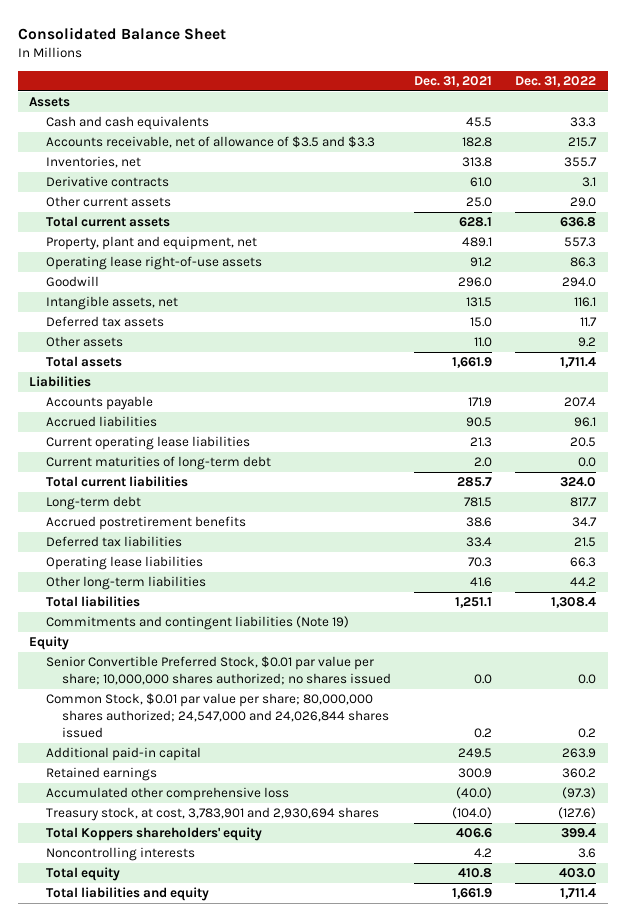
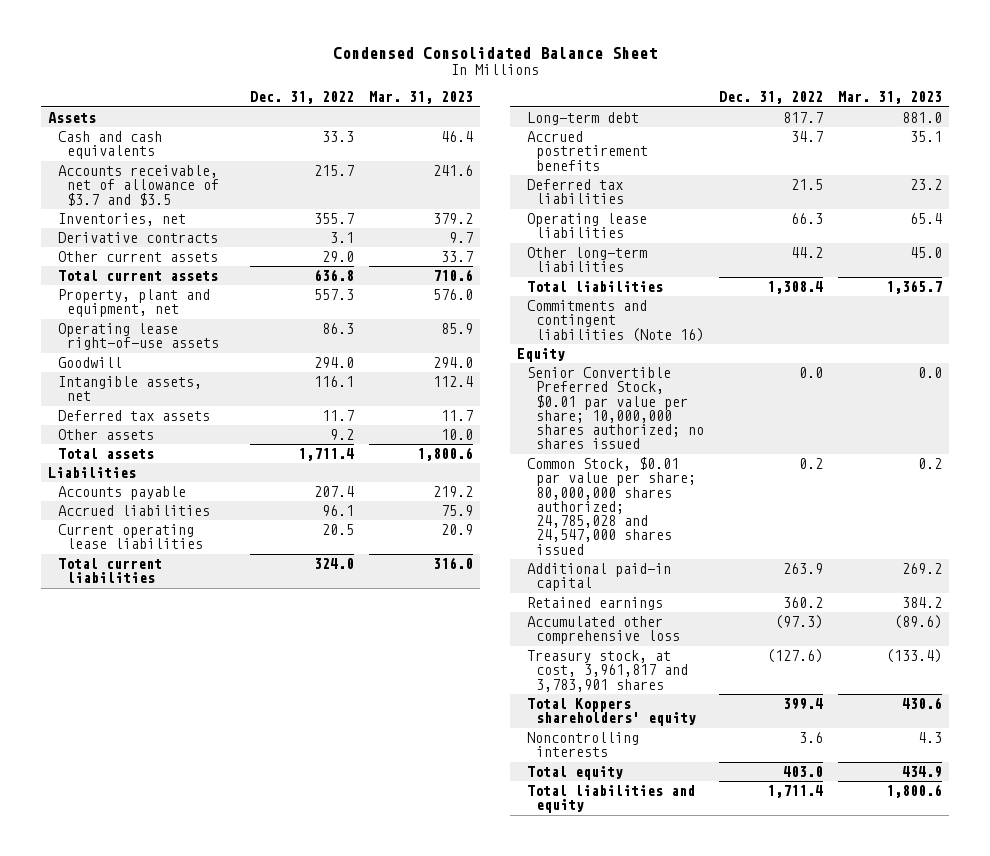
[17,26,226,40] Consolidated Balance Sheet -> [333,47,658,60] Condensed Consolidated Balance Sheet
[414,76,493,88] Dec. 31, 2021 -> none
none -> [368,91,473,105] Mar. 31, 2023
[45,136,375,149] Accounts receivable, net of allowance of $3.5 and $3.3 -> [57,165,219,206] Accounts receivable, net of allowance of $3.7 and $3.5
[45,456,271,471] Current maturities of long-term debt -> none
[45,616,349,631] Commitments and contingent liabilities (Note 19) -> [526,300,705,342] Commitments and contingent liabilities (Note 16)
[45,693,390,738] Common Stock, $0.01 par value per share; 80,000,000 shares authorized; 24,547,000 and 24,026,844 shares issued -> [526,457,697,555] Common Stock, $0.01 par value per share; 80,000,000 shares authorized; 24,785,028 and 24,547,000 shares issued
[45,807,379,822] Treasury stock, at cost, 3,783,901 and 2,930,694 shares -> [526,650,689,692] Treasury stock, at cost, 3,961,817 and 3,783,901 shares

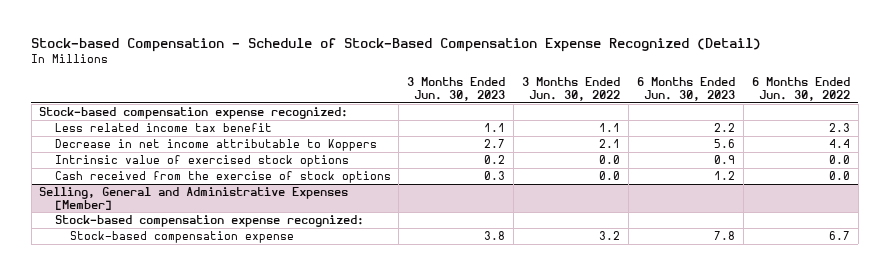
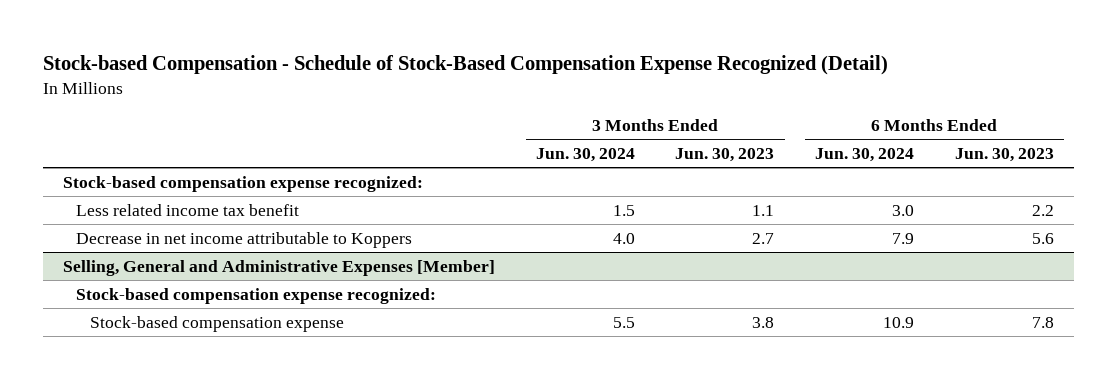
[522,77,621,102] 3 Months Ended Jun. 30, 2022 -> none
[751,77,850,102] 6 Months Ended Jun. 30, 2022 -> none
none -> [535,148,635,163] Jun. 30, 2024
none -> [815,148,915,163] Jun. 30, 2024
[54,155,349,168] Intrinsic value of exercised stock options -> none
[54,171,391,184] Cash received from the exercise of stock options -> none

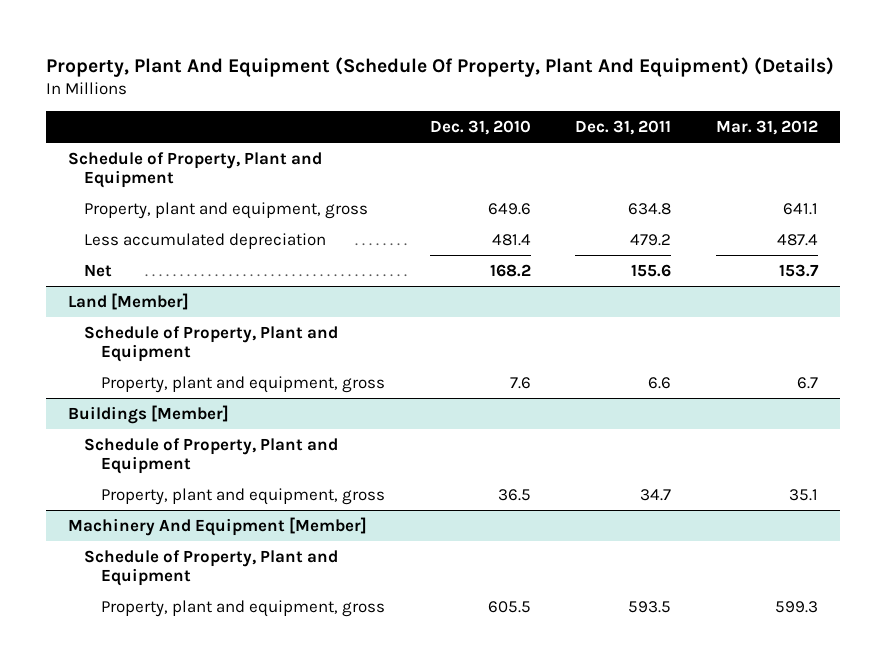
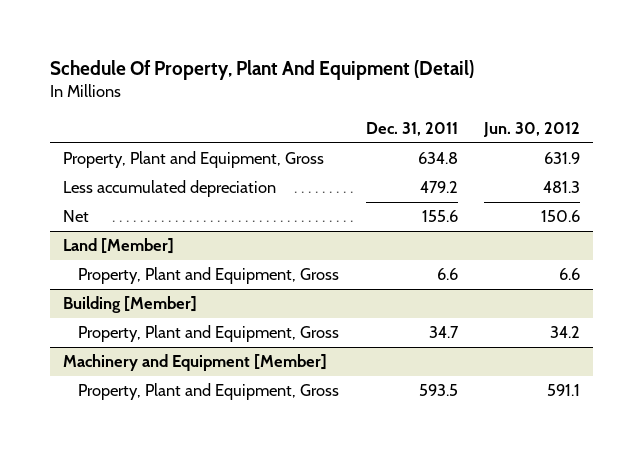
[45,56,834,77] Property, Plant And Equipment (Schedule Of Property, Plant And Equipment) (Details) -> [49,60,474,81] Schedule Of Property, Plant And Equipment (Detail)
[429,119,531,135] Dec. 31, 2010 -> none
[715,119,818,135] Mar. 31, 2012 -> none
none -> [483,121,581,137] Jun. 30, 2012
[67,151,322,189] Schedule of Property, Plant and Equipment -> none
[84,201,369,219] Property, plant and equipment, gross -> [63,151,325,169] Property, Plant and Equipment, Gross
[84,325,339,363] Schedule of Property, Plant and Equipment -> none
[84,437,339,475] Schedule of Property, Plant and Equipment -> none
[84,549,339,587] Schedule of Property, Plant and Equipment -> none
[100,375,385,393] Property, plant and equipment, gross -> [78,267,340,285] Property, Plant and Equipment, Gross
[67,404,229,424] Buildings [Member] -> [63,296,198,314] Building [Member]
[100,487,385,505] Property, plant and equipment, gross -> [78,325,340,343] Property, Plant and Equipment, Gross
[67,516,367,536] Machinery And Equipment [Member] -> [63,354,328,372] Machinery and Equipment [Member]
[100,599,385,617] Property, plant and equipment, gross -> [78,383,340,401] Property, Plant and Equipment, Gross

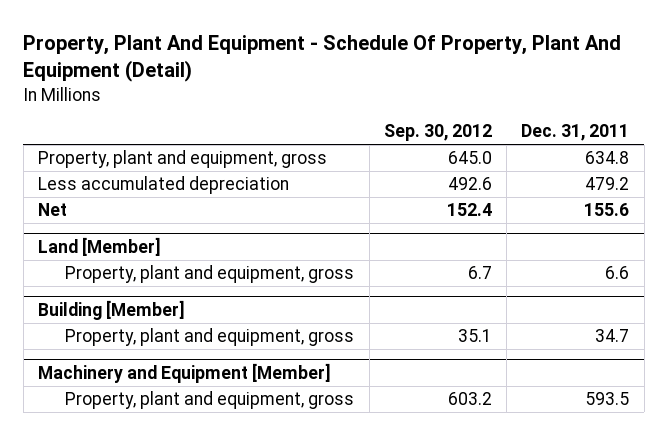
[49,60,474,81] Schedule Of Property, Plant And Equipment (Detail) -> [23,35,622,83] Property, Plant And Equipment - Schedule Of Property, Plant And Equipment (Detail)
[483,121,581,137] Jun. 30, 2012 -> none
none -> [383,124,492,142] Sep. 30, 2012
[63,151,325,169] Property, Plant and Equipment, Gross -> [38,150,328,169] Property, plant and equipment, gross
[78,267,340,285] Property, Plant and Equipment, Gross -> [65,265,355,284] Property, plant and equipment, gross
[78,325,340,343] Property, Plant and Equipment, Gross -> [65,328,355,347] Property, plant and equipment, gross
[78,383,340,401] Property, Plant and Equipment, Gross -> [65,391,355,410] Property, plant and equipment, gross

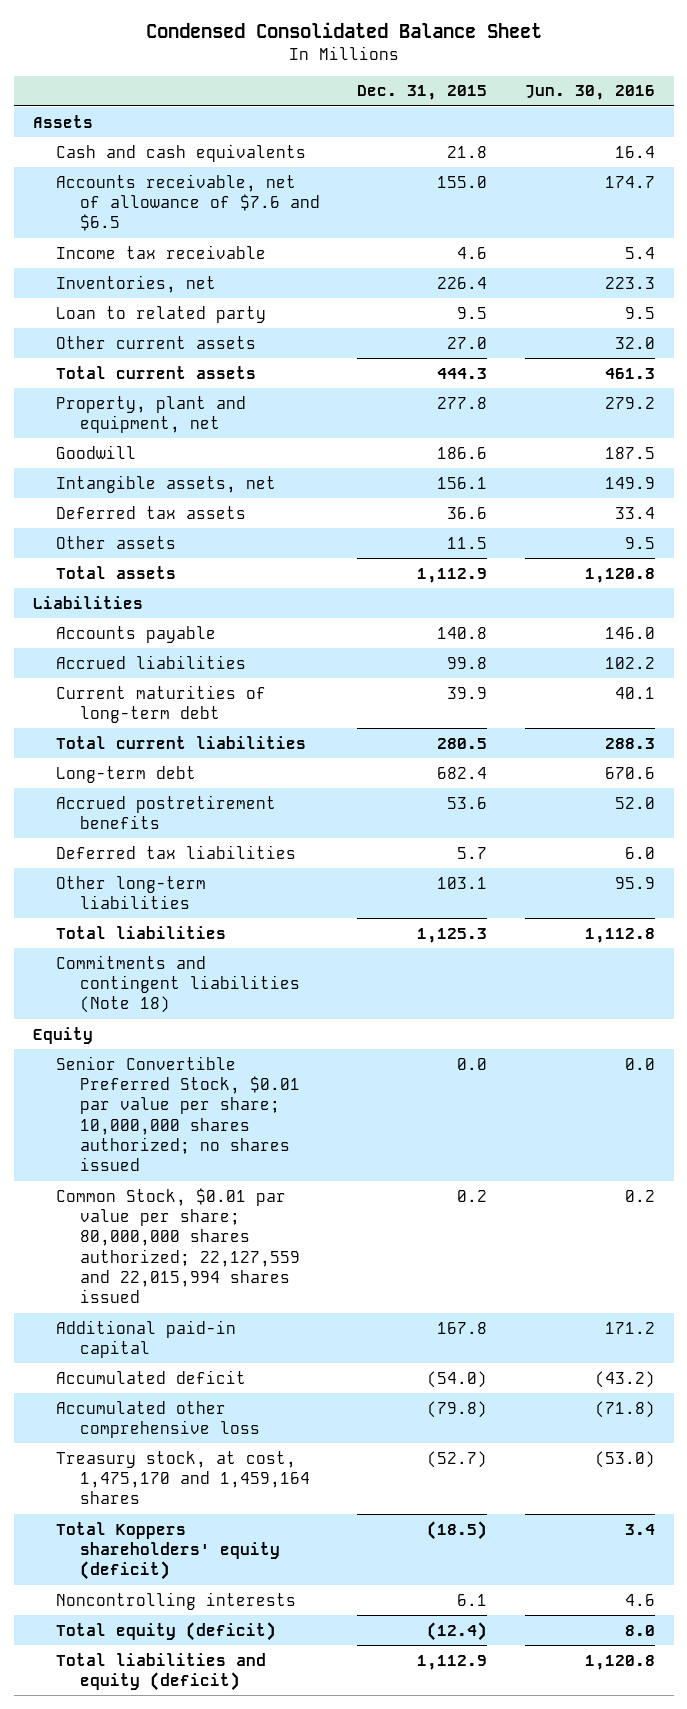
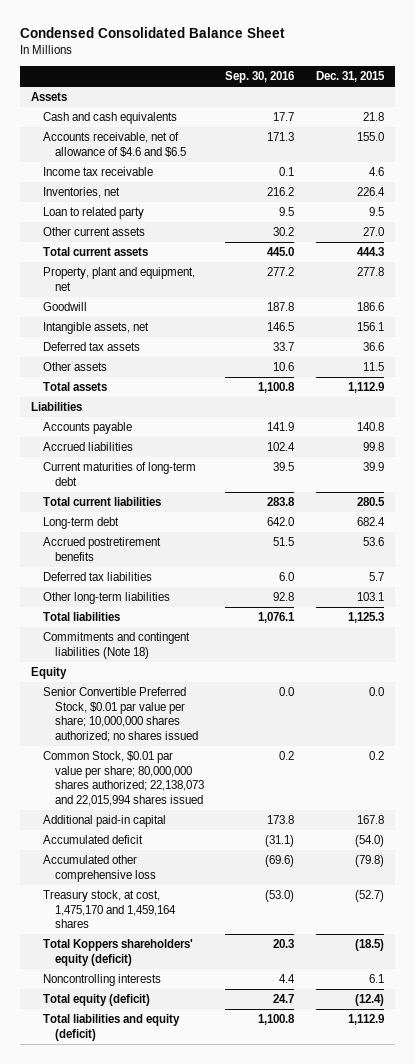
[524,85,655,101] Jun. 30, 2016 -> none
none -> [225,71,295,84] Sep. 30, 2016
[56,173,320,232] Accounts receivable, net of allowance of $7.6 and $6.5 -> [42,132,186,157] Accounts receivable, net of allowance of $4.6 and $6.5
[56,1187,300,1304] Common Stock, $0.01 par value per share; 80,000,000 shares authorized; 22,127,559 and 22,015,994 shares issued -> [42,751,204,806] Common Stock, $0.01 par value per share; 80,000,000 shares authorized; 22,138,073 and 22,015,994 shares issued

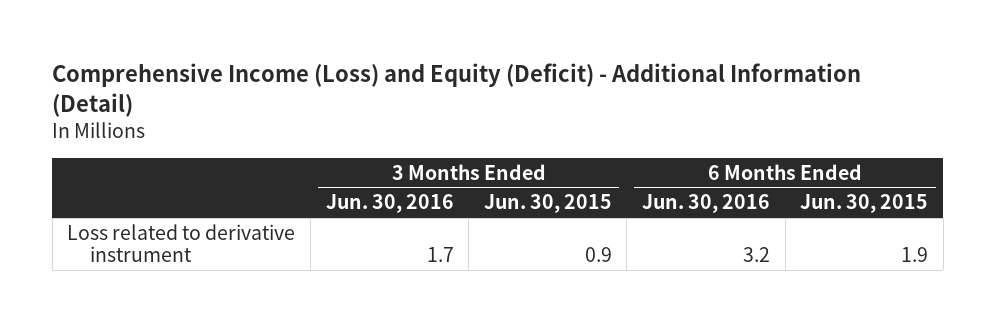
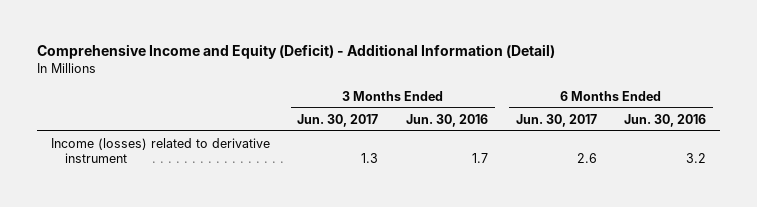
[52,63,862,118] Comprehensive Income (Loss) and Equity (Deficit) - Additional Information (Detail) -> [37,44,556,60] Comprehensive Income and Equity (Deficit) - Additional Information (Detail)
[483,194,612,214] Jun. 30, 2015 -> none
[800,194,929,214] Jun. 30, 2015 -> none
none -> [297,113,379,127] Jun. 30, 2017
none -> [515,113,597,127] Jun. 30, 2017
[67,223,296,263] Loss related to derivative instrument -> [50,137,270,164] Income (losses) related to derivative instrument

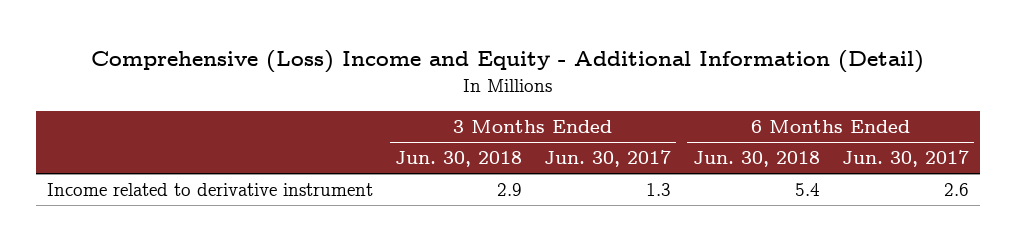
[37,44,556,60] Comprehensive Income and Equity (Deficit) - Additional Information (Detail) -> [91,50,925,74] Comprehensive (Loss) Income and Equity - Additional Information (Detail)
[406,113,489,127] Jun. 30, 2016 -> none
[624,113,707,127] Jun. 30, 2016 -> none
none -> [395,151,523,168] Jun. 30, 2018
none -> [692,151,820,168] Jun. 30, 2018
[50,137,270,164] Income (losses) related to derivative instrument -> [47,183,374,197] Income related to derivative instrument

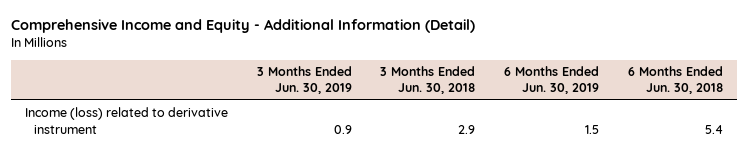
[91,50,925,74] Comprehensive (Loss) Income and Equity - Additional Information (Detail) -> [10,19,475,34] Comprehensive Income and Equity - Additional Information (Detail)
[544,150,672,168] Jun. 30, 2017 -> none
[841,150,969,168] Jun. 30, 2017 -> none
none -> [256,66,352,95] 3 Months Ended Jun. 30, 2019
none -> [504,66,600,95] 6 Months Ended Jun. 30, 2019
[47,183,374,197] Income related to derivative instrument -> [24,107,228,134] Income (loss) related to derivative instrument

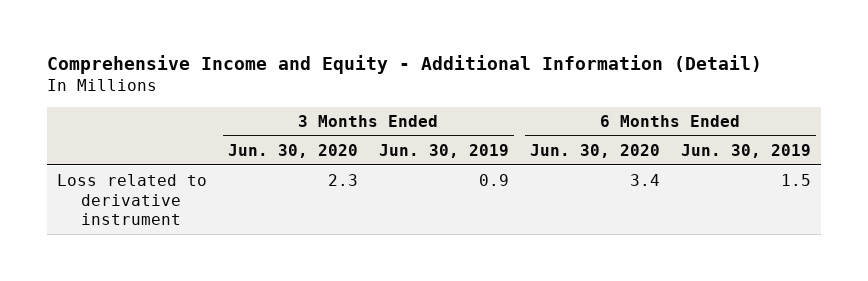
[380,66,476,95] 3 Months Ended Jun. 30, 2018 -> none
[627,66,723,95] 6 Months Ended Jun. 30, 2018 -> none
none -> [227,143,358,158] Jun. 30, 2020
none -> [529,143,660,158] Jun. 30, 2020
[24,107,228,134] Income (loss) related to derivative instrument -> [57,174,208,225] Loss related to derivative instrument

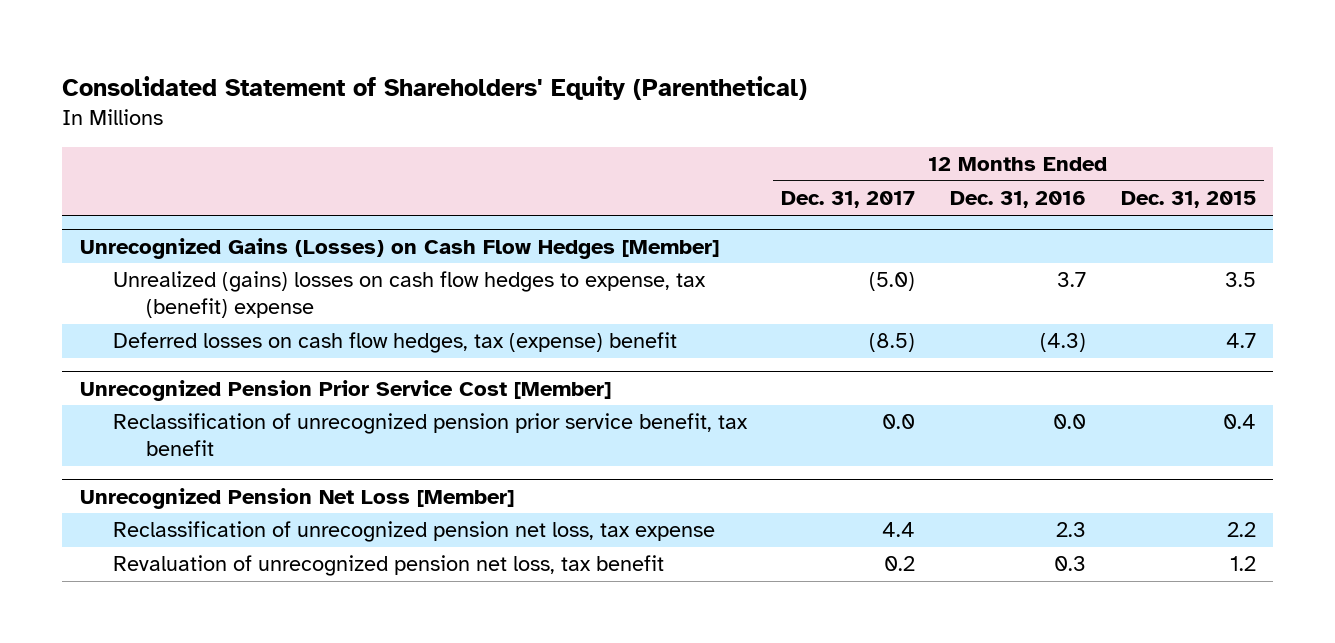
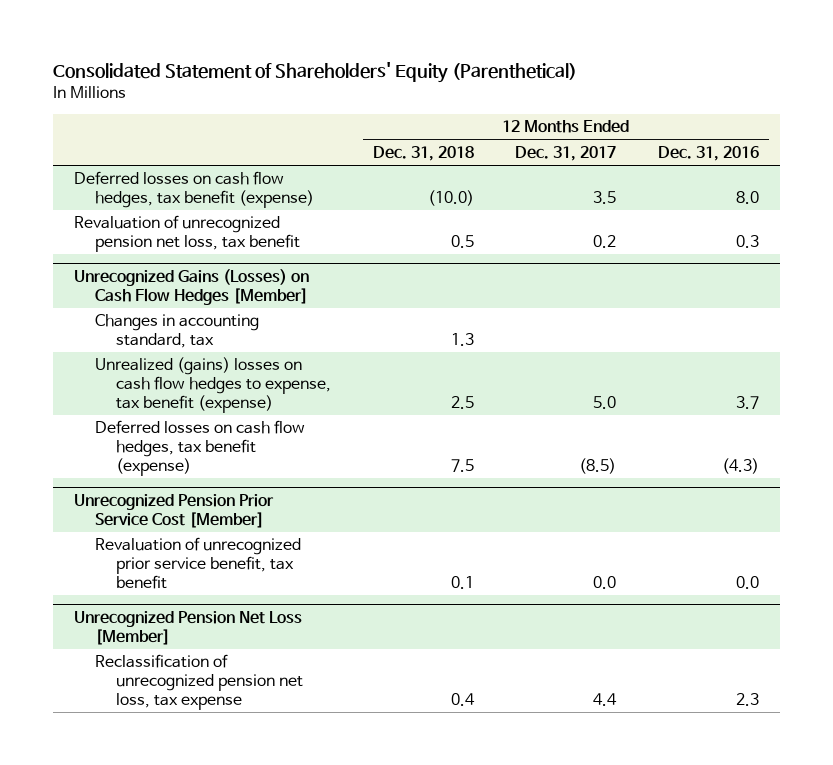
[1120,191,1256,209] Dec. 31, 2015 -> none
none -> [372,145,474,161] Dec. 31, 2018
none -> [73,171,315,209] Deferred losses on cash flow hedges, tax benefit (expense)
none -> [73,215,301,253] Revaluation of unrecognized pension net loss, tax benefit
none -> [95,314,260,349] Changes in accounting standard, tax
[112,271,706,319] Unrealized (gains) losses on cash flow hedges to expense, tax (benefit) expense -> [95,357,332,413] Unrealized (gains) losses on cash flow hedges to expense, tax benefit (expense)
[869,272,916,292] (5.0) -> [593,395,617,409] 5.0
[112,332,677,354] Deferred losses on cash flow hedges, tax (expense) benefit -> [95,420,306,476] Deferred losses on cash flow hedges, tax benefit (expense)
[112,413,748,457] Reclassification of unrecognized pension prior service benefit, tax benefit -> [95,537,302,589] Revaluation of unrecognized prior service benefit, tax benefit
[112,555,664,577] Revaluation of unrecognized pension net loss, tax benefit -> none

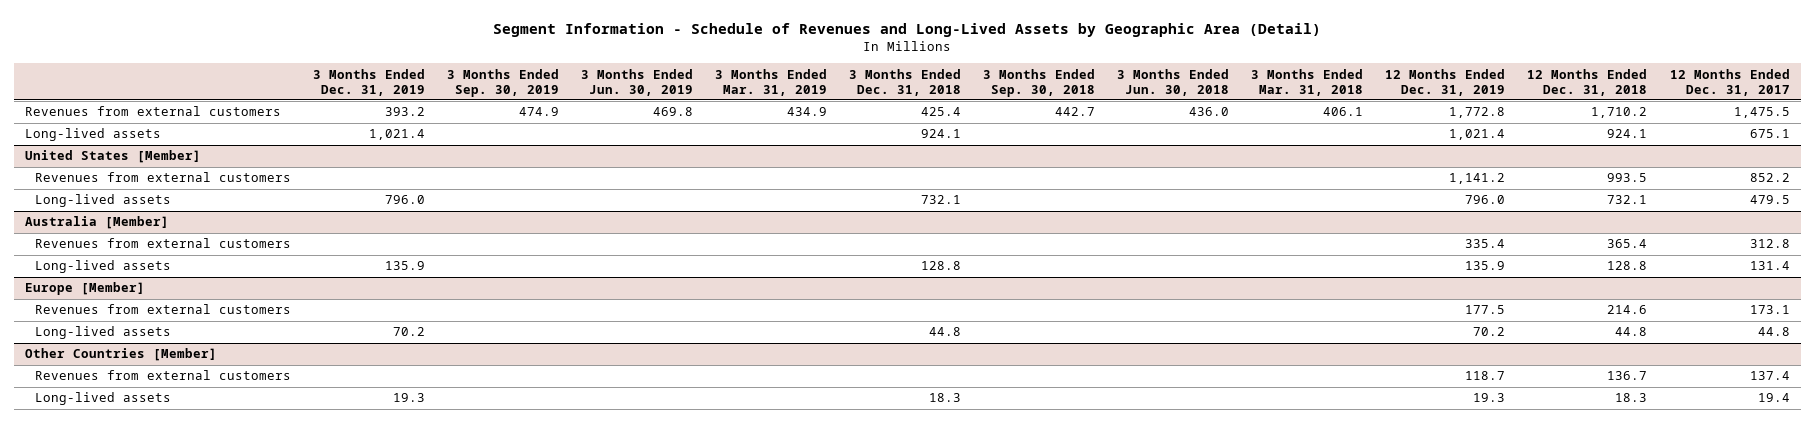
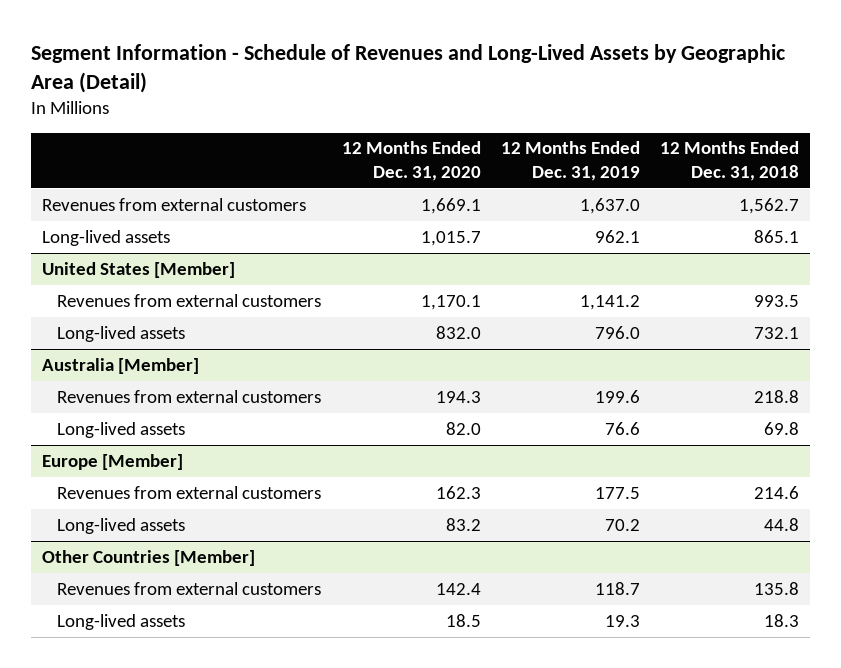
[312,68,425,96] 3 Months Ended Dec. 31, 2019 -> none
[446,68,559,97] 3 Months Ended Sep. 30, 2019 -> none
[580,68,693,96] 3 Months Ended Jun. 30, 2019 -> none
[714,68,827,96] 3 Months Ended Mar. 31, 2019 -> none
[849,68,962,96] 3 Months Ended Dec. 31, 2018 -> none
[983,68,1096,97] 3 Months Ended Sep. 30, 2018 -> none
[1117,68,1230,96] 3 Months Ended Jun. 30, 2018 -> none
[1251,68,1364,96] 3 Months Ended Mar. 31, 2018 -> none
[1669,68,1790,96] 12 Months Ended Dec. 31, 2017 -> none
none -> [341,141,481,181] 12 Months Ended Dec. 31, 2020
[1449,107,1506,119] 1,772.8 -> [580,197,641,214] 1,637.0
[1591,107,1648,119] 1,710.2 -> [739,197,800,214] 1,562.7
[1449,129,1506,141] 1,021.4 -> [595,229,641,243] 962.1
[1607,129,1648,139] 924.1 -> [754,229,800,243] 865.1
[1465,239,1506,249] 335.4 -> [595,389,641,403] 199.6
[1607,239,1648,249] 365.4 -> [754,389,800,403] 218.8
[1465,261,1506,271] 135.9 -> [605,421,641,435] 76.6
[1607,261,1648,271] 128.8 -> [764,421,800,435] 69.8
[1607,371,1648,381] 136.7 -> [754,581,800,595] 135.8

